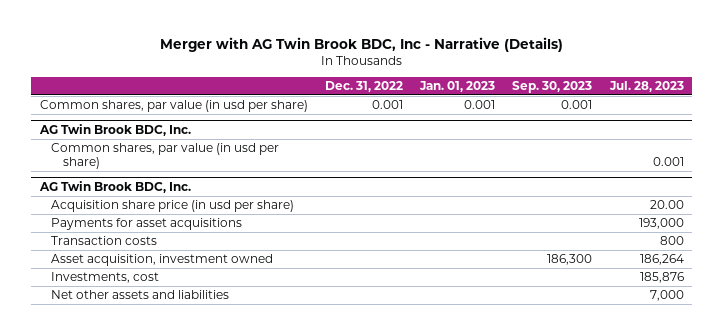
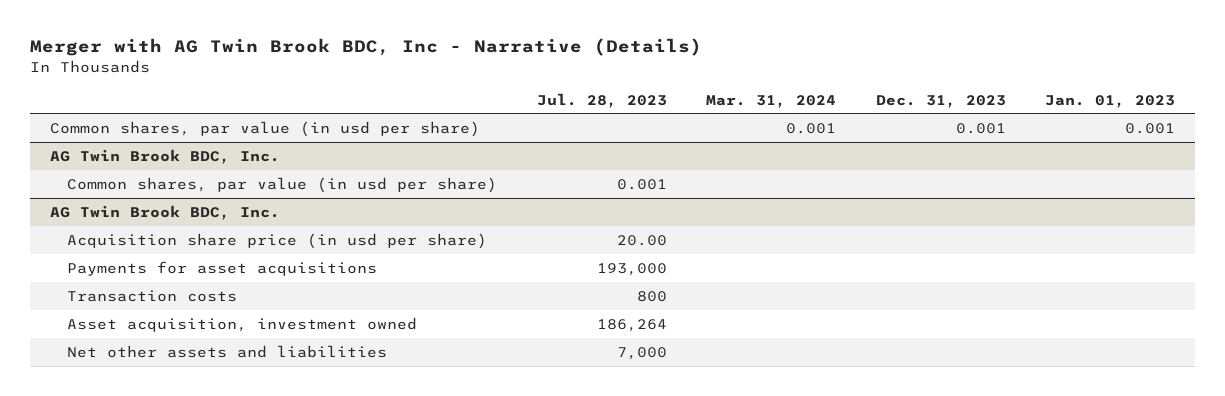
[324,80,403,92] Dec. 31, 2022 -> none
[512,80,593,93] Sep. 30, 2023 -> none
none -> [706,94,837,108] Mar. 31, 2024
none -> [875,94,1006,108] Dec. 31, 2023
[51,272,160,284] Investments, cost -> none

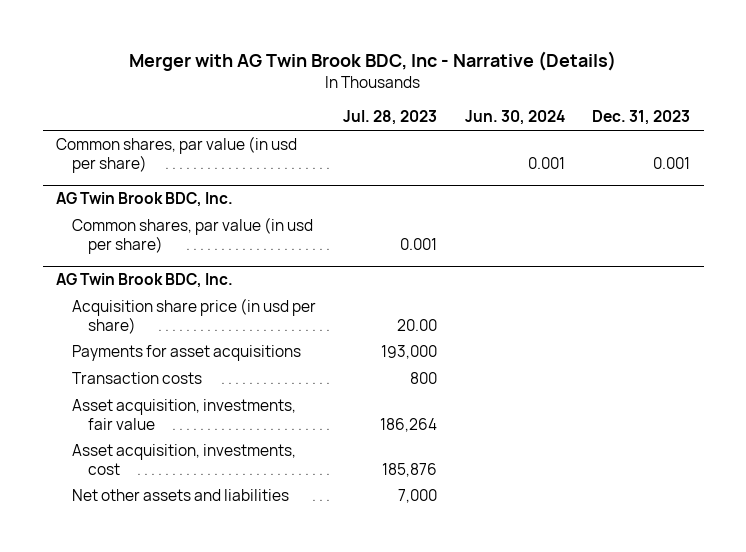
[706,94,837,108] Mar. 31, 2024 -> none
[1045,94,1176,108] Jan. 01, 2023 -> none
none -> [464,110,565,126] Jun. 30, 2024
[67,316,418,332] Asset acquisition, investment owned -> [72,398,297,430] Asset acquisition, investments, fair value
none -> [72,443,297,475] Asset acquisition, investments, cost

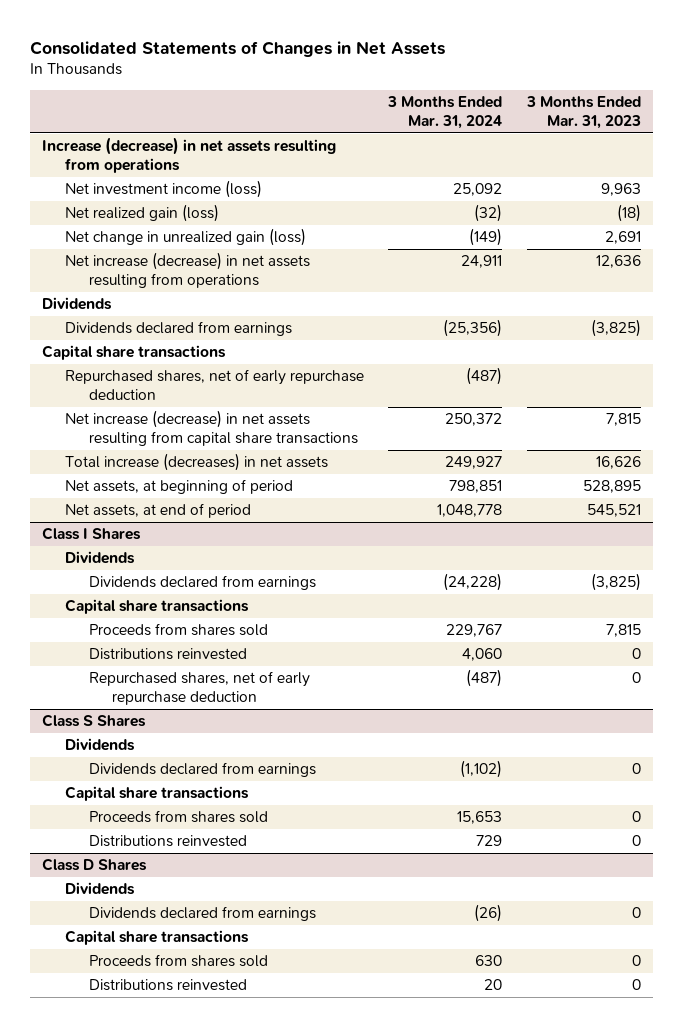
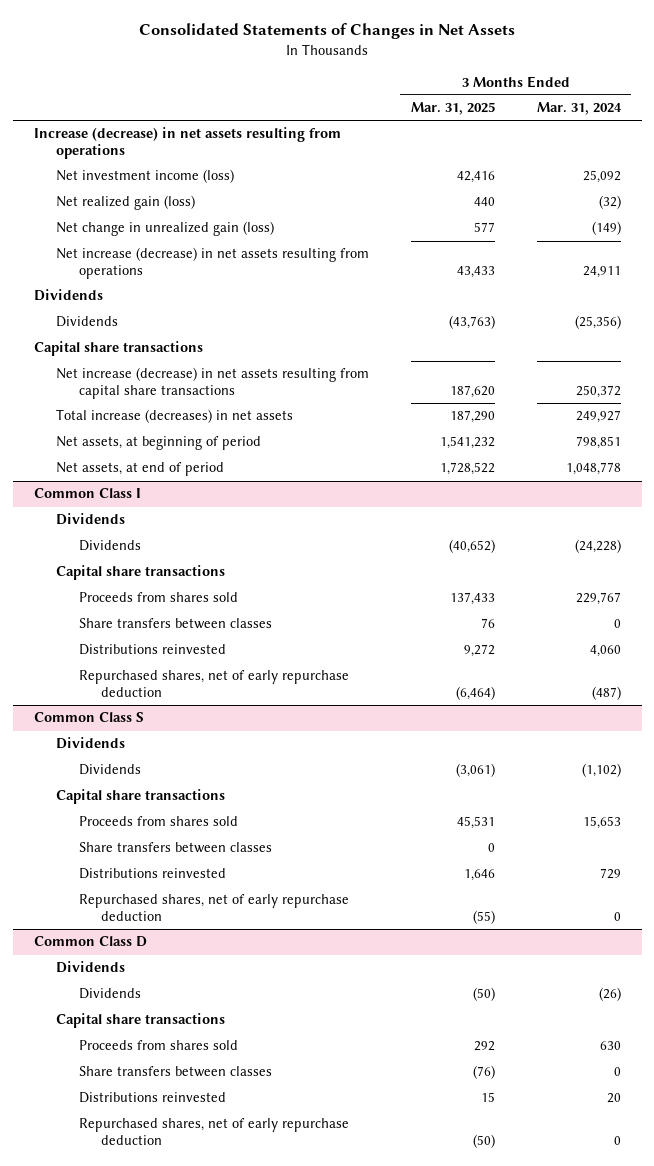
[525,95,641,129] 3 Months Ended Mar. 31, 2023 -> none
none -> [410,102,495,116] Mar. 31, 2025
[65,321,293,337] Dividends declared from earnings -> [56,316,119,328] Dividends
[65,369,365,401] Repurchased shares, net of early repurchase deduction -> none
[41,527,141,541] Class I Shares -> [33,488,141,499] Common Class I
[88,575,316,591] Dividends declared from earnings -> [78,540,141,552] Dividends
none -> [78,618,272,630] Share transfers between classes
[41,714,146,728] Class S Shares -> [33,712,144,723] Common Class S
[88,762,316,778] Dividends declared from earnings -> [78,764,141,776] Dividends
none -> [78,842,272,854] Share transfers between classes
none -> [78,894,349,922] Repurchased shares, net of early repurchase deduction
[41,858,147,872] Class D Shares -> [33,936,147,948] Common Class D
[88,906,316,922] Dividends declared from earnings -> none
none -> [78,988,141,1000] Dividends
none -> [78,1066,272,1078] Share transfers between classes
none -> [78,1118,349,1146] Repurchased shares, net of early repurchase deduction

